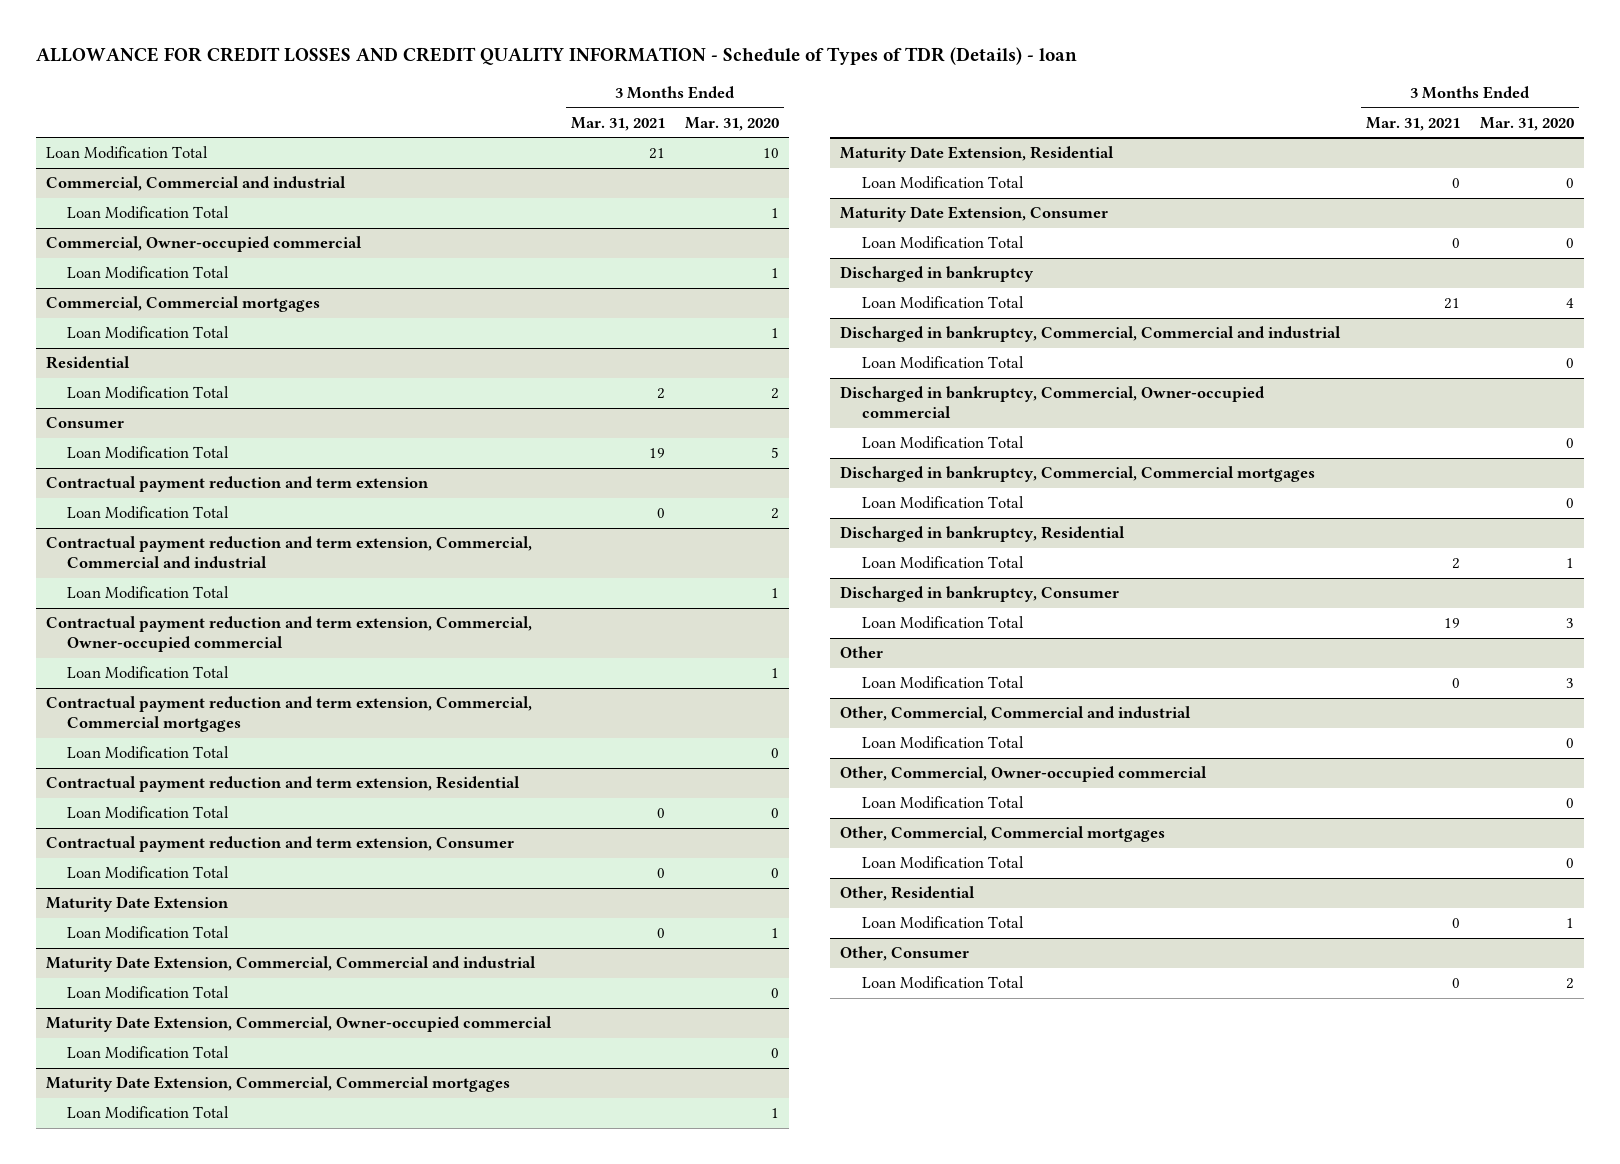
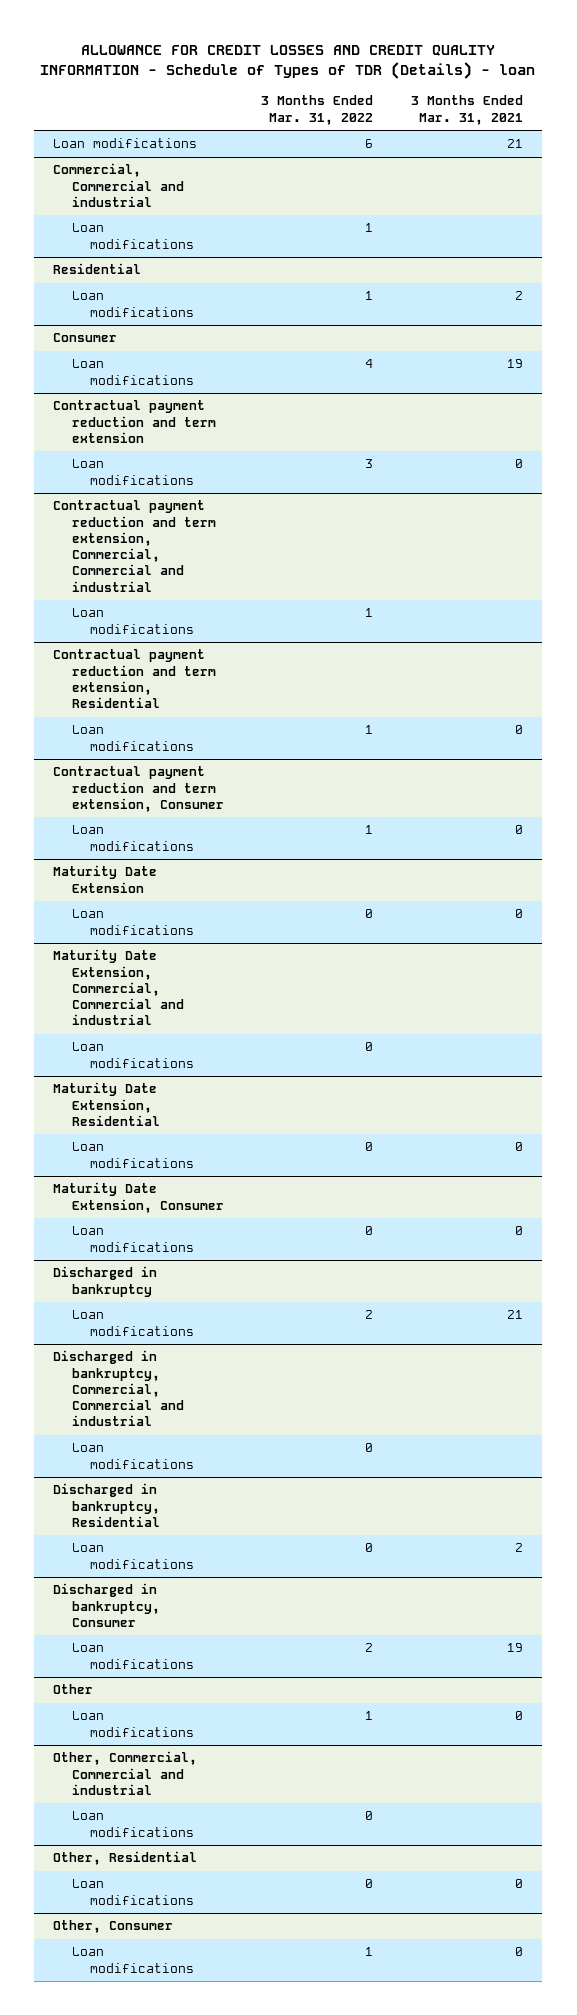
[685,116,780,131] Mar. 31, 2020 -> none
none -> [261,95,374,125] 3 Months Ended Mar. 31, 2022
[45,146,208,160] Loan Modification Total -> [53,138,198,149] Loan modifications
[45,236,362,253] Commercial, Owner-occupied commercial -> none
[67,266,230,280] Loan Modification Total -> none
[45,296,320,313] Commercial, Commercial mortgages -> none
[67,326,230,340] Loan Modification Total -> none
[67,206,230,220] Loan Modification Total -> [71,223,194,249] Loan modifications
[67,386,230,400] Loan Modification Total -> [71,291,194,317] Loan modifications
[67,446,230,460] Loan Modification Total -> [71,359,194,385] Loan modifications
[67,506,230,520] Loan Modification Total -> [71,459,194,485] Loan modifications
[45,616,532,652] Contractual payment reduction and term extension, Commercial, Owner-occupied commercial -> none
[67,666,230,680] Loan Modification Total -> none
[45,696,532,732] Contractual payment reduction and term extension, Commercial, Commercial mortgages -> none
[67,746,230,760] Loan Modification Total -> none
[67,586,230,600] Loan Modification Total -> [71,608,194,634] Loan modifications
[67,806,230,820] Loan Modification Total -> [71,725,194,751] Loan modifications
[67,866,230,880] Loan Modification Total -> [71,825,194,851] Loan modifications
[67,926,230,940] Loan Modification Total -> [71,909,194,935] Loan modifications
[45,1016,552,1033] Maturity Date Extension, Commercial, Owner-occupied commercial -> none
[67,1046,230,1060] Loan Modification Total -> none
[45,1076,510,1093] Maturity Date Extension, Commercial, Commercial mortgages -> none
[67,1106,230,1120] Loan Modification Total -> none
[67,986,230,1000] Loan Modification Total -> [71,1042,194,1068] Loan modifications
[861,176,1024,190] Loan Modification Total -> [71,1142,194,1168] Loan modifications
[861,236,1024,250] Loan Modification Total -> [71,1226,194,1252] Loan modifications
[861,296,1024,310] Loan Modification Total -> [71,1310,194,1336] Loan modifications
[840,386,1266,418] Discharged in bankruptcy, Commercial, Owner-occupied commercial -> none
[861,436,1024,450] Loan Modification Total -> none
[840,466,1316,483] Discharged in bankruptcy, Commercial, Commercial mortgages -> none
[861,496,1024,510] Loan Modification Total -> none
[861,356,1024,370] Loan Modification Total -> [71,1443,194,1469] Loan modifications
[861,556,1024,570] Loan Modification Total -> [71,1543,194,1569] Loan modifications
[861,616,1024,630] Loan Modification Total -> [71,1643,194,1669] Loan modifications
[861,676,1024,690] Loan Modification Total -> [71,1711,194,1737] Loan modifications
[840,766,1208,783] Other, Commercial, Owner-occupied commercial -> none
[861,796,1024,810] Loan Modification Total -> none
[840,826,1166,843] Other, Commercial, Commercial mortgages -> none
[861,856,1024,870] Loan Modification Total -> none
[861,736,1024,750] Loan Modification Total -> [71,1811,194,1837] Loan modifications
[861,916,1024,930] Loan Modification Total -> [71,1879,194,1905] Loan modifications
[861,976,1024,990] Loan Modification Total -> [71,1947,194,1973] Loan modifications

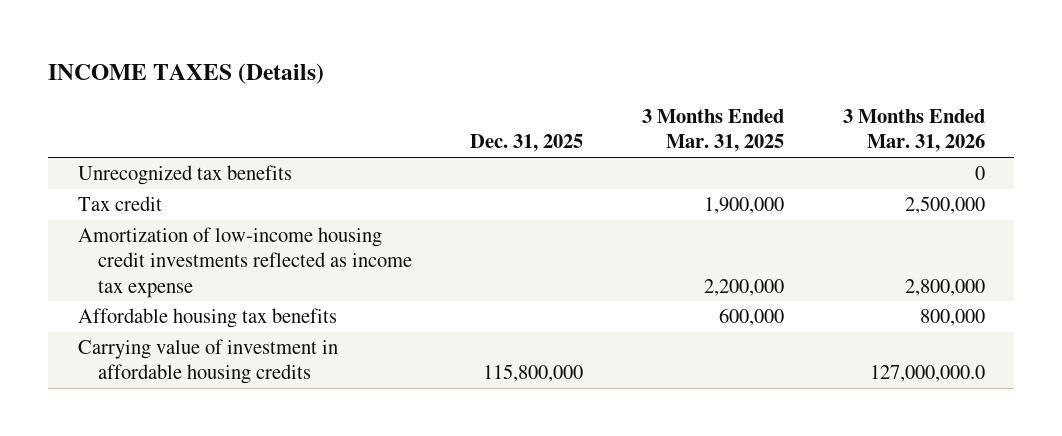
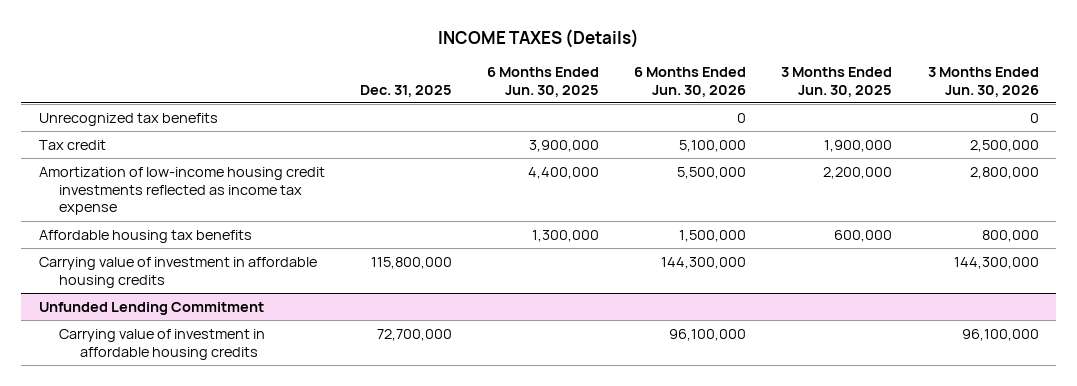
[641,109,784,153] 3 Months Ended Mar. 31, 2025 -> none
[842,109,985,153] 3 Months Ended Mar. 31, 2026 -> none
none -> [486,67,599,97] 6 Months Ended Jun. 30, 2025
none -> [634,67,747,97] 6 Months Ended Jun. 30, 2026
none -> [781,67,893,97] 3 Months Ended Jun. 30, 2025
none -> [927,67,1039,97] 3 Months Ended Jun. 30, 2026
none -> [38,301,264,315] Unfunded Lending Commitment
none -> [59,328,266,360] Carrying value of investment in affordable housing credits

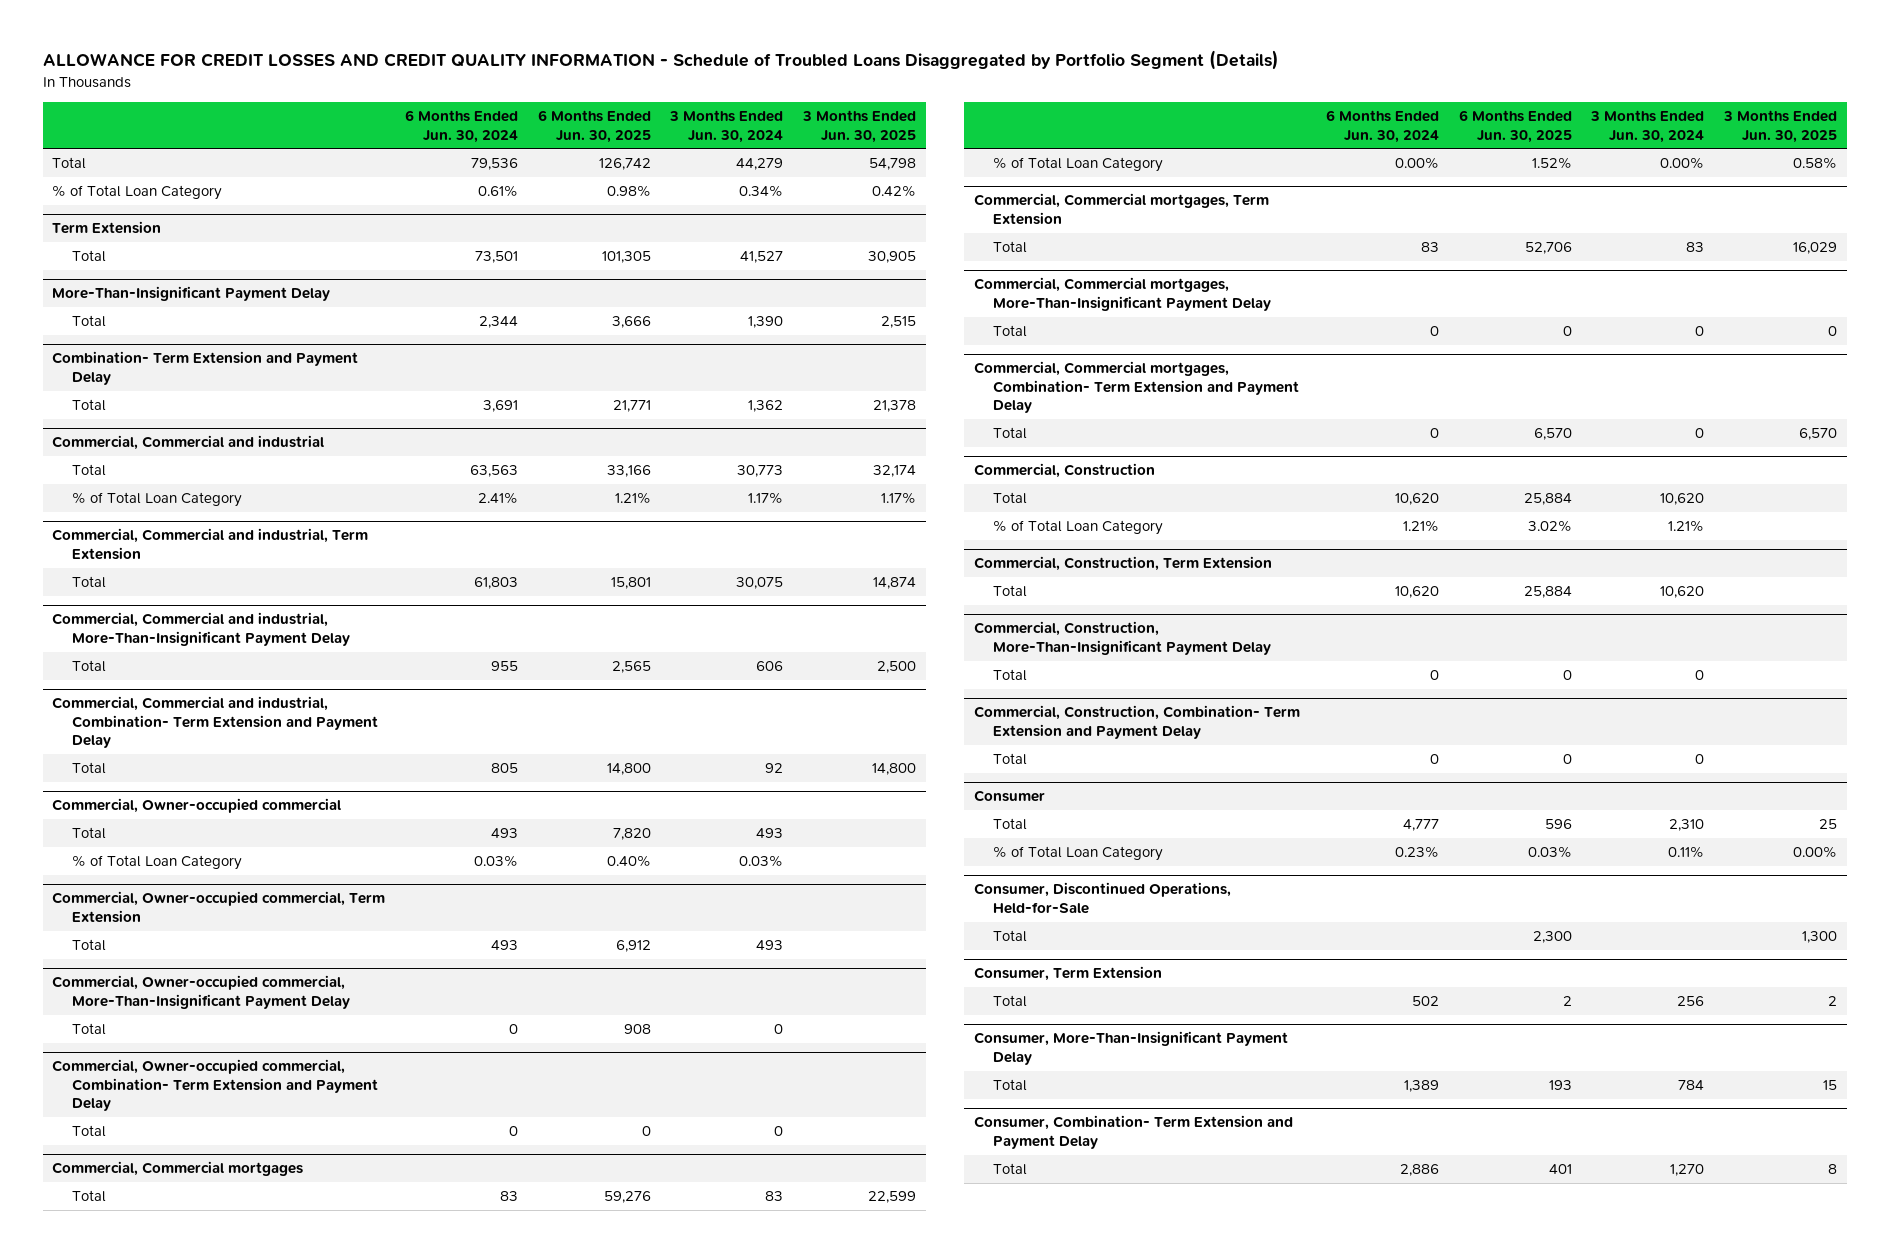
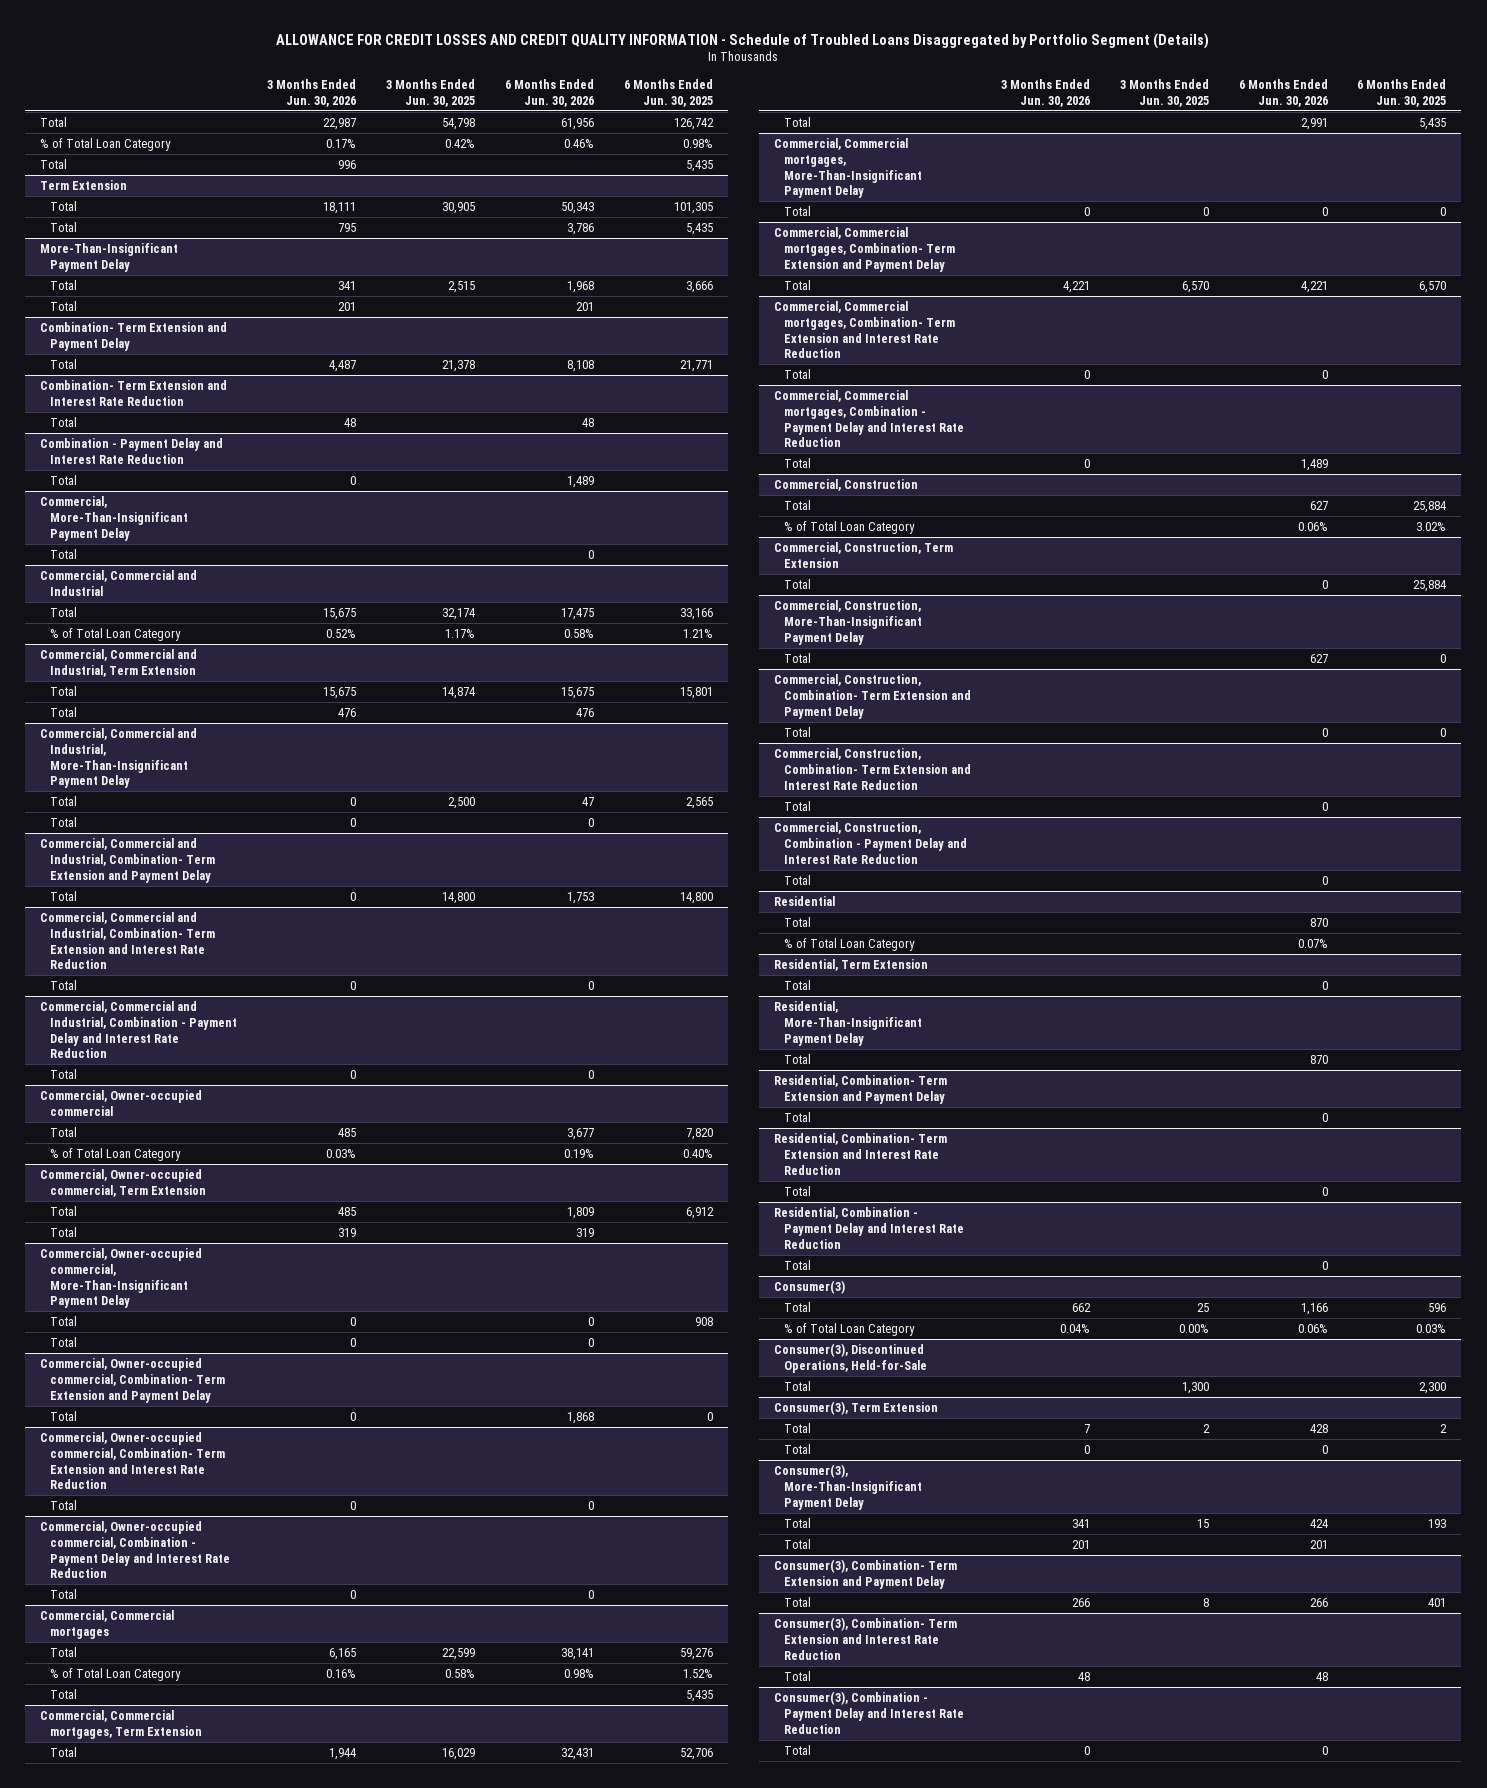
[405,110,519,143] 6 Months Ended Jun. 30, 2024 -> none
[669,110,784,143] 3 Months Ended Jun. 30, 2024 -> none
none -> [267,78,357,107] 3 Months Ended Jun. 30, 2026
none -> [504,78,594,107] 6 Months Ended Jun. 30, 2026
none -> [40,158,68,169] Total
none -> [50,221,78,232] Total
none -> [50,300,78,311] Total
none -> [40,379,228,406] Combination- Term Extension and Interest Rate Reduction
none -> [50,416,78,427] Total
none -> [40,437,224,464] Combination - Payment Delay and Interest Rate Reduction
none -> [50,474,78,485] Total
none -> [40,495,189,541] Commercial, More-Than-Insignificant Payment Delay
none -> [50,548,78,559] Total
[52,435,325,451] Commercial, Commercial and industrial -> [40,569,198,596] Commercial, Commercial and Industrial
[52,528,369,560] Commercial, Commercial and industrial, Term Extension -> [40,648,198,677] Commercial, Commercial and Industrial, Term Extension
none -> [50,706,78,717] Total
[52,612,351,646] Commercial, Commercial and industrial, More-Than-Insignificant Payment Delay -> [40,727,198,789] Commercial, Commercial and Industrial, More-Than-Insignificant Payment Delay
none -> [50,816,78,827] Total
[52,696,379,749] Commercial, Commercial and industrial, Combination- Term Extension and Payment Delay -> [40,837,216,883] Commercial, Commercial and Industrial, Combination- Term Extension and Payment Delay
none -> [40,911,216,970] Commercial, Commercial and Industrial, Combination- Term Extension and Interest Rate Reduction
none -> [50,979,78,990] Total
none -> [40,1000,238,1059] Commercial, Commercial and Industrial, Combination - Payment Delay and Interest Rate Reduction
none -> [50,1068,78,1079] Total
none -> [50,1226,78,1237] Total
none -> [50,1336,78,1347] Total
none -> [40,1431,226,1490] Commercial, Owner-occupied commercial, Combination- Term Extension and Interest Rate Reduction
none -> [50,1499,78,1510] Total
none -> [40,1520,231,1579] Commercial, Owner-occupied commercial, Combination - Payment Delay and Interest Rate Reduction
none -> [50,1588,78,1599] Total
none -> [50,1688,78,1699] Total
none -> [783,116,811,127] Total
none -> [773,300,955,359] Commercial, Commercial mortgages, Combination- Term Extension and Interest Rate Reduction
none -> [783,368,811,379] Total
none -> [773,389,964,448] Commercial, Commercial mortgages, Combination - Payment Delay and Interest Rate Reduction
none -> [783,457,811,468] Total
none -> [773,747,971,790] Commercial, Construction, Combination- Term Extension and Interest Rate Reduction
none -> [783,800,811,811] Total
none -> [773,821,967,864] Commercial, Construction, Combination - Payment Delay and Interest Rate Reduction
none -> [783,874,811,885] Total
none -> [773,895,835,906] Residential
none -> [783,916,811,927] Total
none -> [783,937,915,951] % of Total Loan Category
none -> [773,958,928,971] Residential, Term Extension
none -> [783,979,811,990] Total
none -> [773,1000,922,1046] Residential, More-Than-Insignificant Payment Delay
none -> [783,1053,811,1064] Total
none -> [773,1074,947,1104] Residential, Combination- Term Extension and Payment Delay
none -> [783,1111,811,1122] Total
none -> [773,1132,947,1175] Residential, Combination- Term Extension and Interest Rate Reduction
none -> [783,1185,811,1196] Total
none -> [773,1206,964,1249] Residential, Combination - Payment Delay and Interest Rate Reduction
none -> [783,1259,811,1270] Total
[973,790,1045,803] Consumer -> [773,1279,845,1294] Consumer(3)
[973,882,1231,914] Consumer, Discontinued Operations, Held-for-Sale -> [773,1342,927,1373] Consumer(3), Discontinued Operations, Held-for-Sale
[973,966,1162,982] Consumer, Term Extension -> [773,1400,938,1415] Consumer(3), Term Extension
none -> [783,1443,811,1454] Total
[973,1031,1288,1065] Consumer, More-Than-Insignificant Payment Delay -> [773,1463,922,1510] Consumer(3), More-Than-Insignificant Payment Delay
none -> [783,1538,811,1549] Total
[973,1115,1293,1149] Consumer, Combination- Term Extension and Payment Delay -> [773,1558,957,1589] Consumer(3), Combination- Term Extension and Payment Delay
none -> [773,1616,957,1660] Consumer(3), Combination- Term Extension and Interest Rate Reduction
none -> [783,1670,811,1681] Total
none -> [773,1690,964,1734] Consumer(3), Combination - Payment Delay and Interest Rate Reduction
none -> [783,1744,811,1755] Total

